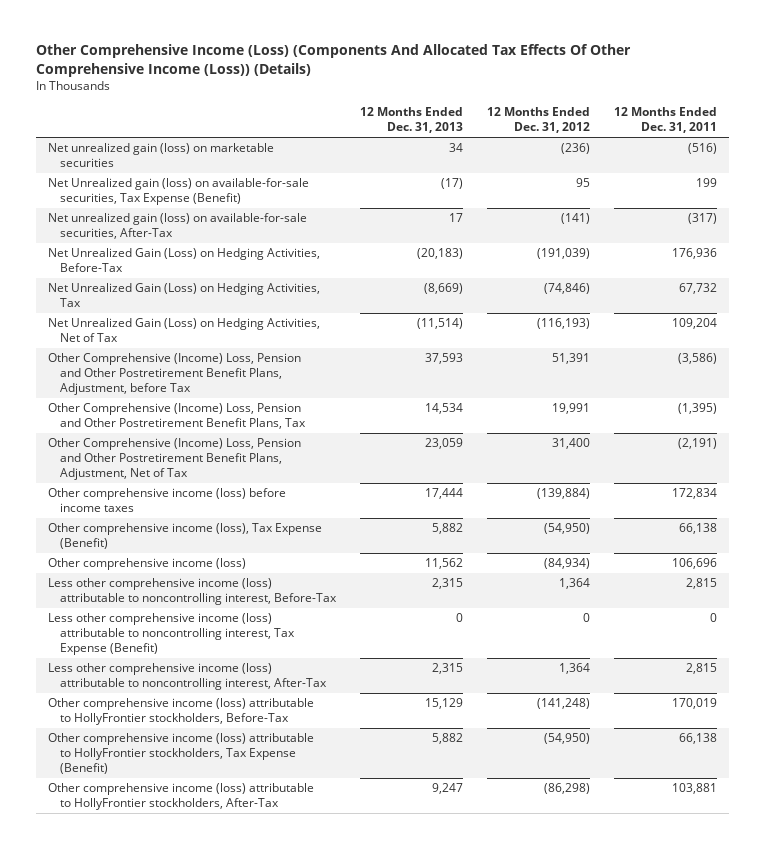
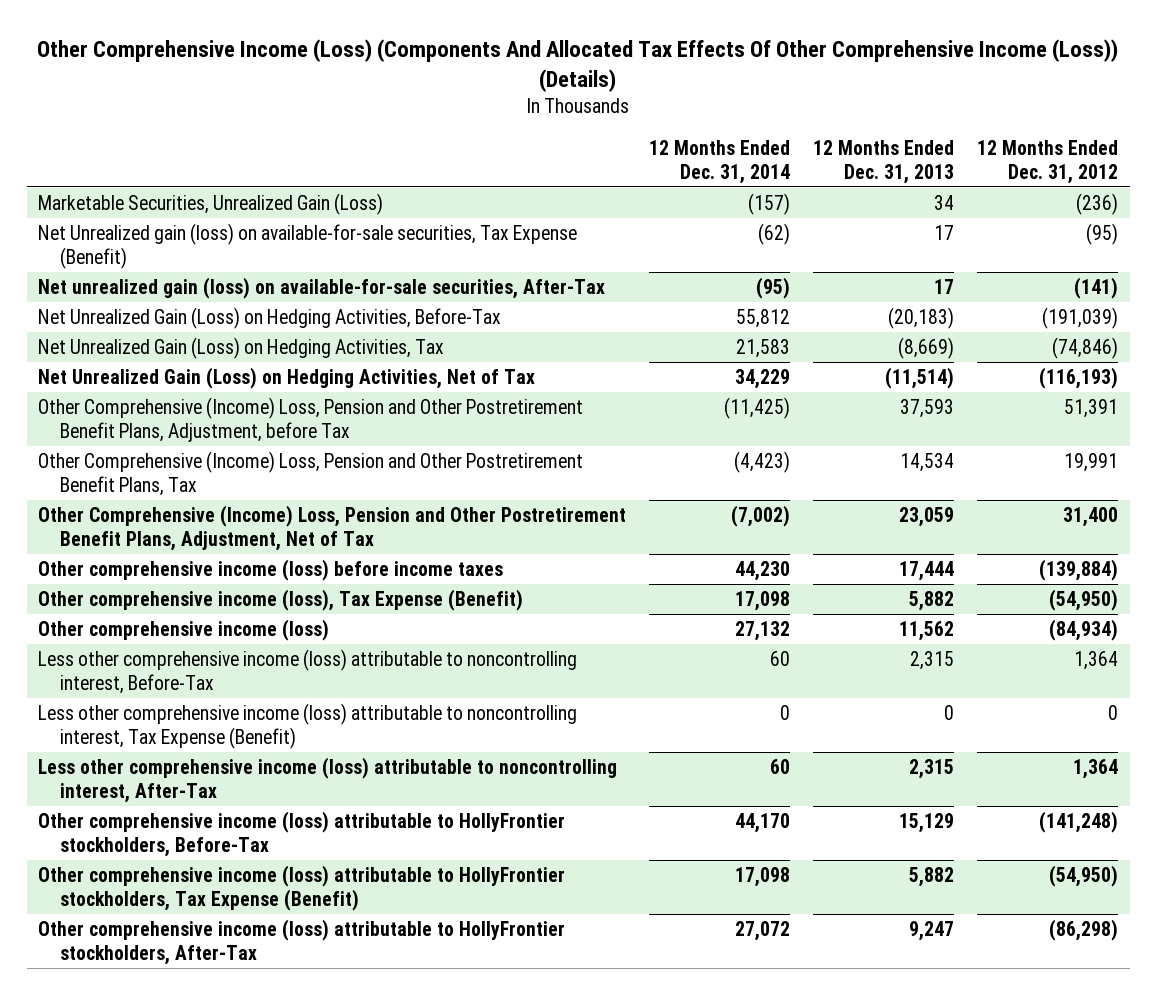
[614,107,718,134] 12 Months Ended Dec. 31, 2011 -> none
none -> [649,139,791,184] 12 Months Ended Dec. 31, 2014
[48,143,275,168] Net unrealized gain (loss) on marketable securities -> [38,192,384,215] Marketable Securities, Unrealized Gain (Loss)
[441,178,464,190] (17) -> [934,224,955,240] 17
[576,178,591,188] 95 -> [1086,222,1119,245] (95)

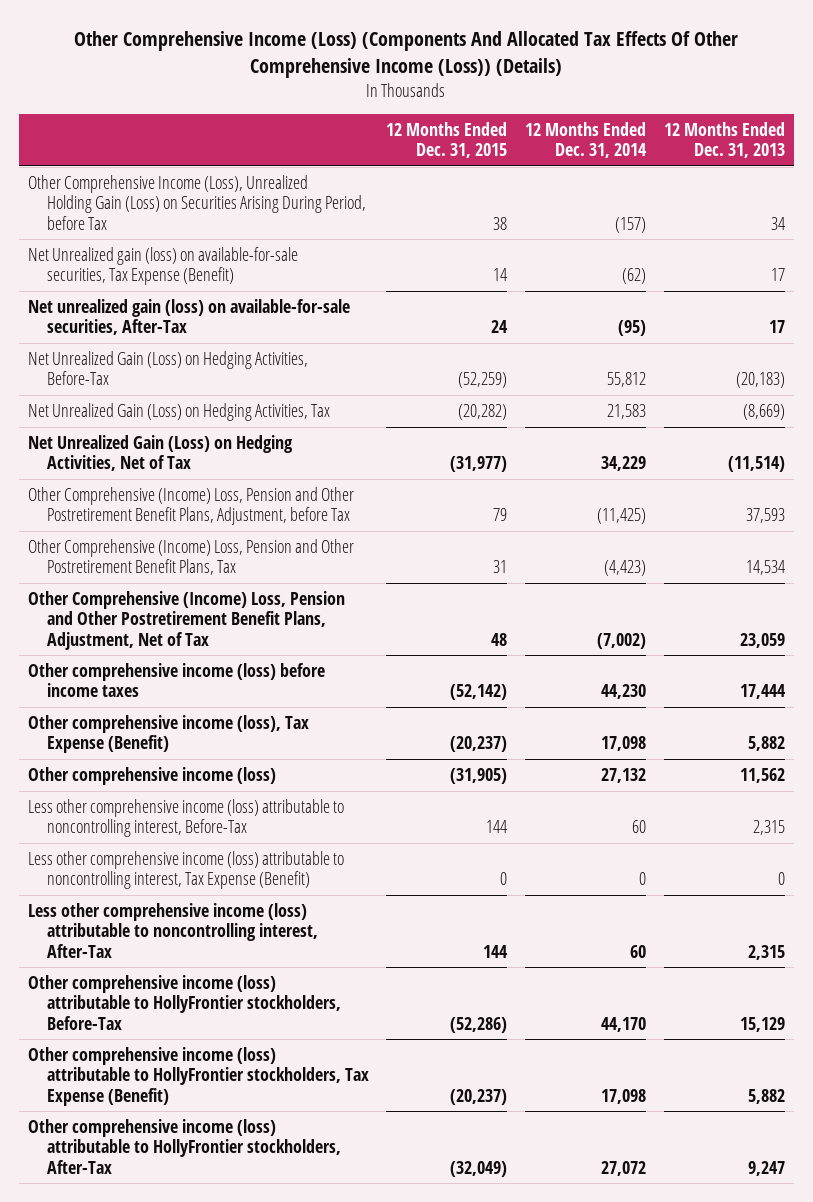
[977,139,1119,184] 12 Months Ended Dec. 31, 2012 -> none
none -> [386,122,508,159] 12 Months Ended Dec. 31, 2015
[38,192,384,215] Marketable Securities, Unrealized Gain (Loss) -> [28,175,366,230] Other Comprehensive Income (Loss), Unrealized Holding Gain (Loss) on Securities Arising During Period, before Tax

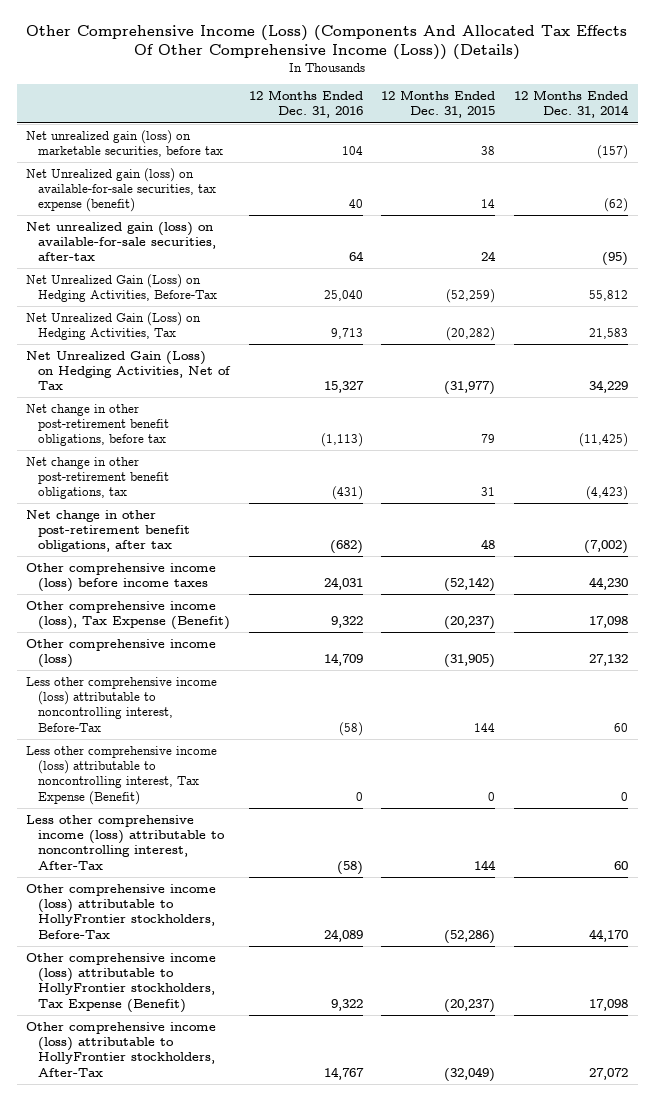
[663,122,785,159] 12 Months Ended Dec. 31, 2013 -> none
none -> [248,90,363,119] 12 Months Ended Dec. 31, 2016
[28,175,366,230] Other Comprehensive Income (Loss), Unrealized Holding Gain (Loss) on Securities Arising During Period, before Tax -> [26,129,223,157] Net unrealized gain (loss) on marketable securities, before tax
[28,247,299,286] Net Unrealized gain (loss) on available-for-sale securities, Tax Expense (Benefit) -> [26,167,216,213] Net Unrealized gain (loss) on available-for-sale securities, tax expense (benefit)
[28,299,351,336] Net unrealized gain (loss) on available-for-sale securities, After-Tax -> [26,221,216,262] Net unrealized gain (loss) on available-for-sale securities, after-tax
[28,487,355,526] Other Comprehensive (Income) Loss, Pension and Other Postretirement Benefit Plans, Adjustment, before Tax -> [26,403,169,447] Net change in other post-retirement benefit obligations, before tax
[28,539,355,576] Other Comprehensive (Income) Loss, Pension and Other Postretirement Benefit Plans, Tax -> [26,456,169,500] Net change in other post-retirement benefit obligations, tax
[28,591,346,650] Other Comprehensive (Income) Loss, Pension and Other Postretirement Benefit Plans, Adjustment, Net of Tax -> [26,509,190,553] Net change in other post-retirement benefit obligations, after tax

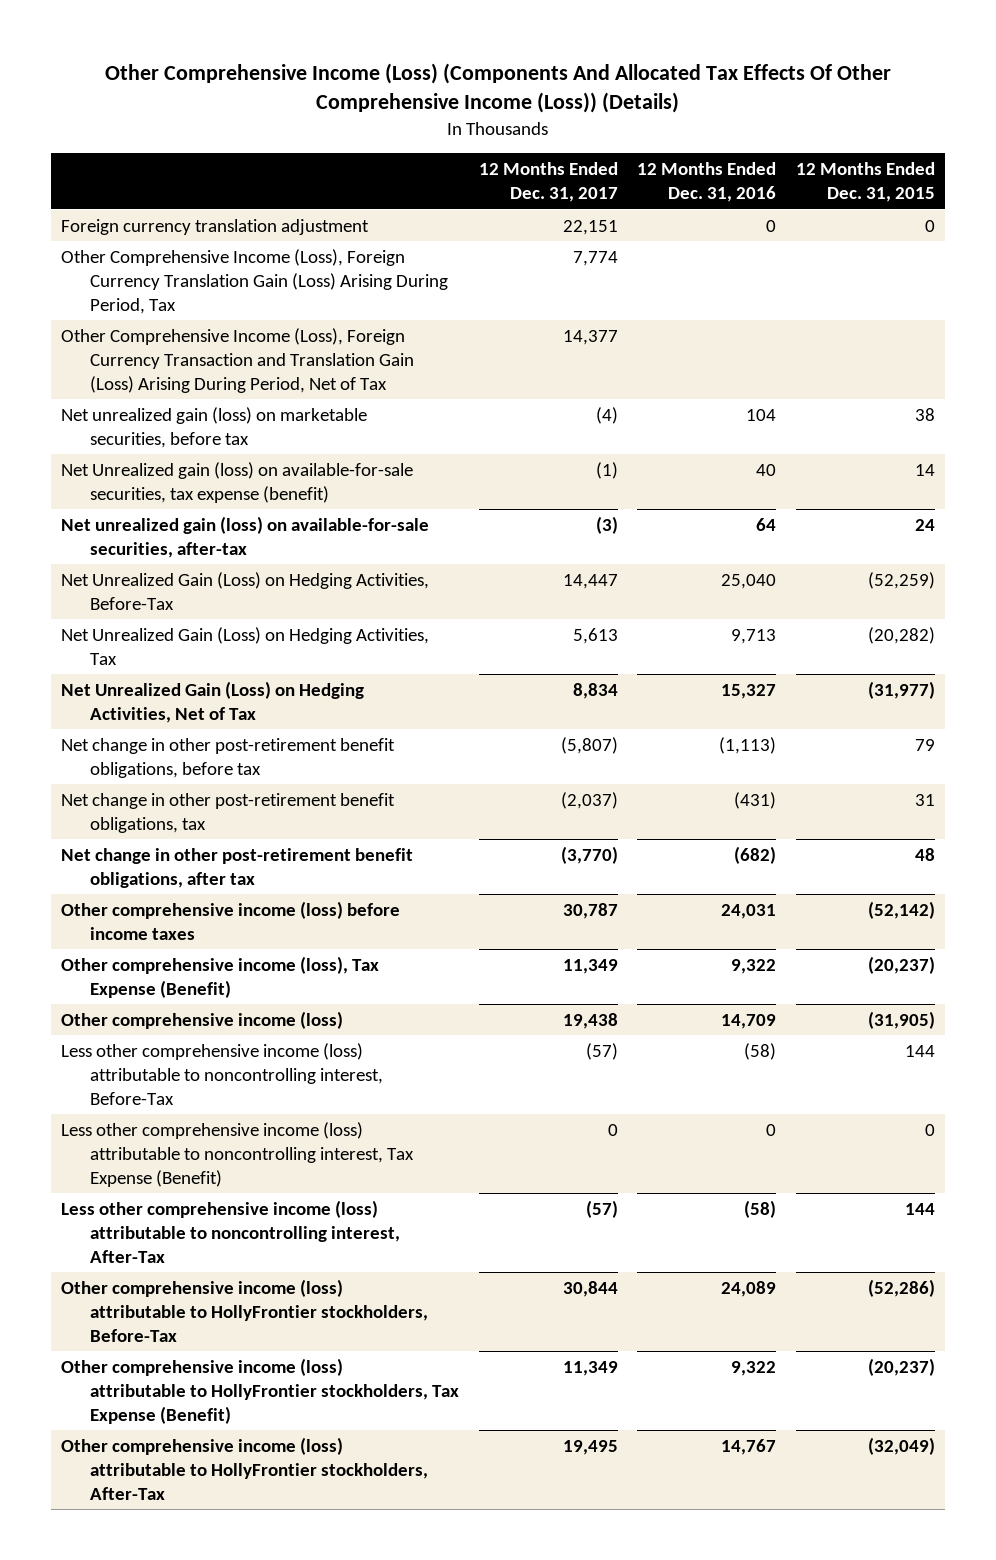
[514,90,630,119] 12 Months Ended Dec. 31, 2014 -> none
none -> [478,162,618,203] 12 Months Ended Dec. 31, 2017
none -> [60,218,369,235] Foreign currency translation adjustment
none -> [60,248,449,314] Other Comprehensive Income (Loss), Foreign Currency Translation Gain (Loss) Arising During Period, Tax
none -> [60,327,415,393] Other Comprehensive Income (Loss), Foreign Currency Transaction and Translation Gain (Loss) Arising During Period, Net of Tax

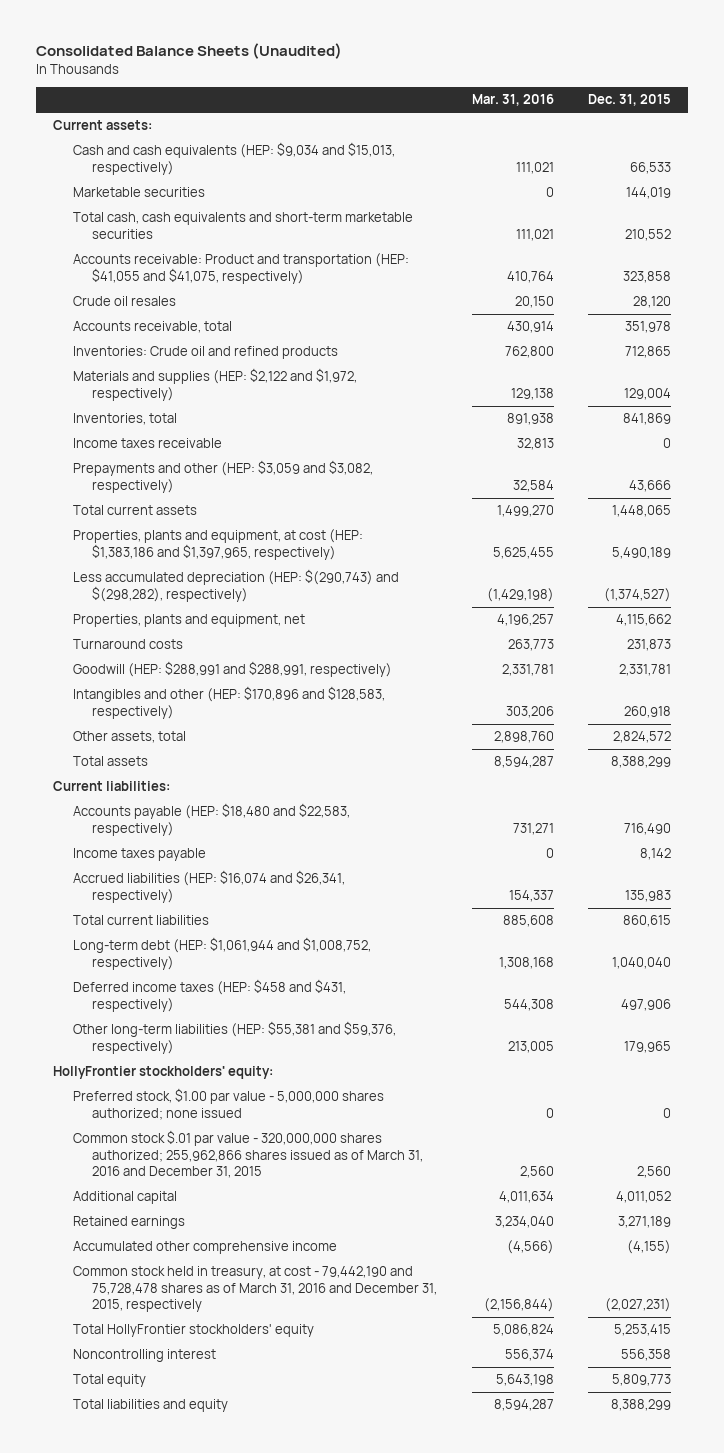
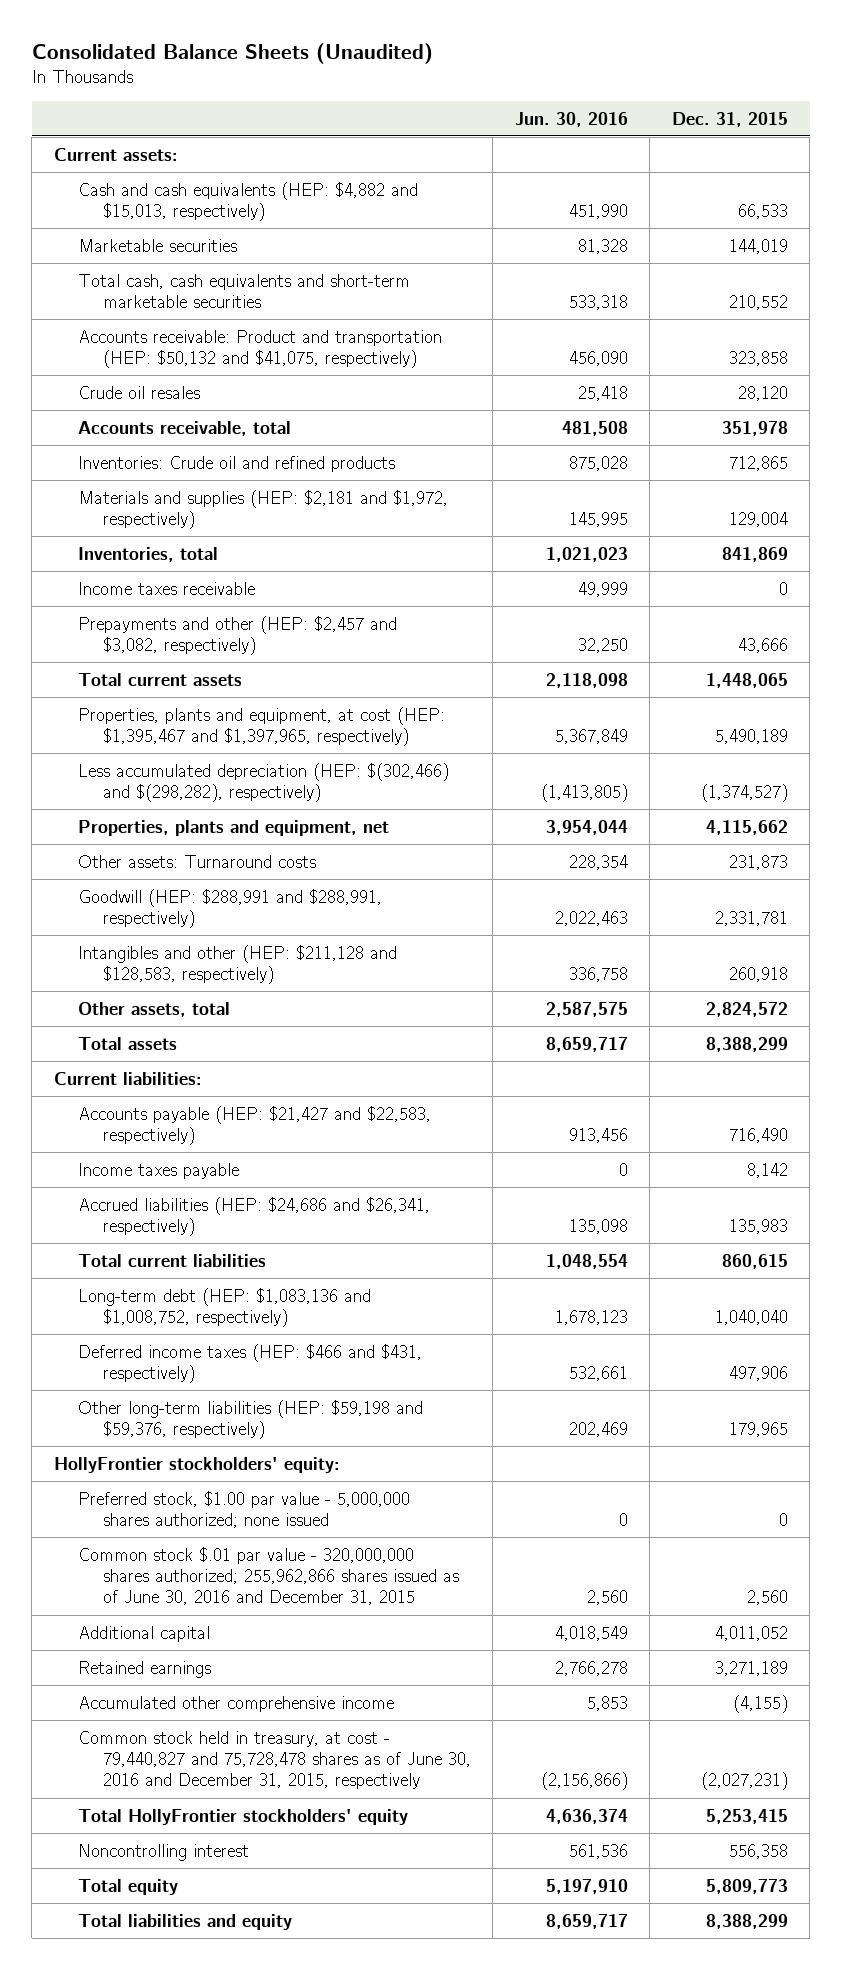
[471,94,554,107] Mar. 31, 2016 -> none
none -> [514,111,628,127] Jun. 30, 2016
[72,142,395,175] Cash and cash equivalents (HEP: $9,034 and $15,013, respectively) -> [78,181,419,221] Cash and cash equivalents (HEP: $4,882 and $15,013, respectively)
[72,253,409,284] Accounts receivable: Product and transportation (HEP: $41,055 and $41,075, respectively) -> [78,329,443,368] Accounts receivable: Product and transportation (HEP: $50,132 and $41,075, respectively)
[72,368,357,401] Materials and supplies (HEP: $2,122 and $1,972, respectively) -> [78,489,449,529] Materials and supplies (HEP: $2,181 and $1,972, respectively)
[72,460,373,493] Prepayments and other (HEP: $3,059 and $3,082, respectively) -> [78,615,398,655] Prepayments and other (HEP: $2,457 and $3,082, respectively)
[72,529,363,560] Properties, plants and equipment, at cost (HEP: $1,383,186 and $1,397,965, respectively) -> [78,706,446,746] Properties, plants and equipment, at cost (HEP: $1,395,467 and $1,397,965, respectively)
[72,569,399,602] Less accumulated depreciation (HEP: $(290,743) and $(298,282), respectively) -> [78,762,450,802] Less accumulated depreciation (HEP: $(302,466) and $(298,282), respectively)
[72,639,183,650] Turnaround costs -> [78,854,317,868] Other assets: Turnaround costs
[72,686,385,719] Intangibles and other (HEP: $170,896 and $128,583, respectively) -> [78,944,398,984] Intangibles and other (HEP: $211,128 and $128,583, respectively)
[72,803,350,836] Accounts payable (HEP: $18,480 and $22,583, respectively) -> [78,1105,432,1145] Accounts payable (HEP: $21,427 and $22,583, respectively)
[72,870,345,903] Accrued liabilities (HEP: $16,074 and $26,341, respectively) -> [78,1196,431,1236] Accrued liabilities (HEP: $24,686 and $26,341, respectively)
[72,937,371,970] Long-term debt (HEP: $1,061,944 and $1,008,752, respectively) -> [78,1287,372,1327] Long-term debt (HEP: $1,083,136 and $1,008,752, respectively)
[72,979,346,1012] Deferred income taxes (HEP: $458 and $431, respectively) -> [78,1343,423,1383] Deferred income taxes (HEP: $466 and $431, respectively)
[72,1021,396,1054] Other long-term liabilities (HEP: $55,381 and $59,376, respectively) -> [78,1399,424,1439] Other long-term liabilities (HEP: $59,198 and $59,376, respectively)
[72,1130,424,1178] Common stock $.01 par value - 320,000,000 shares authorized; 255,962,866 shares issued as of March 31, 2016 and December 31, 2015 -> [78,1546,459,1606] Common stock $.01 par value - 320,000,000 shares authorized; 255,962,866 shares issued as of June 30, 2016 and December 31, 2015
[72,1266,438,1312] Common stock held in treasury, at cost - 79,442,190 and 75,728,478 shares as of March 31, 2016 and December 31, 2015, respectively -> [78,1730,471,1790] Common stock held in treasury, at cost - 79,440,827 and 75,728,478 shares as of June 30, 2016 and December 31, 2015, respectively

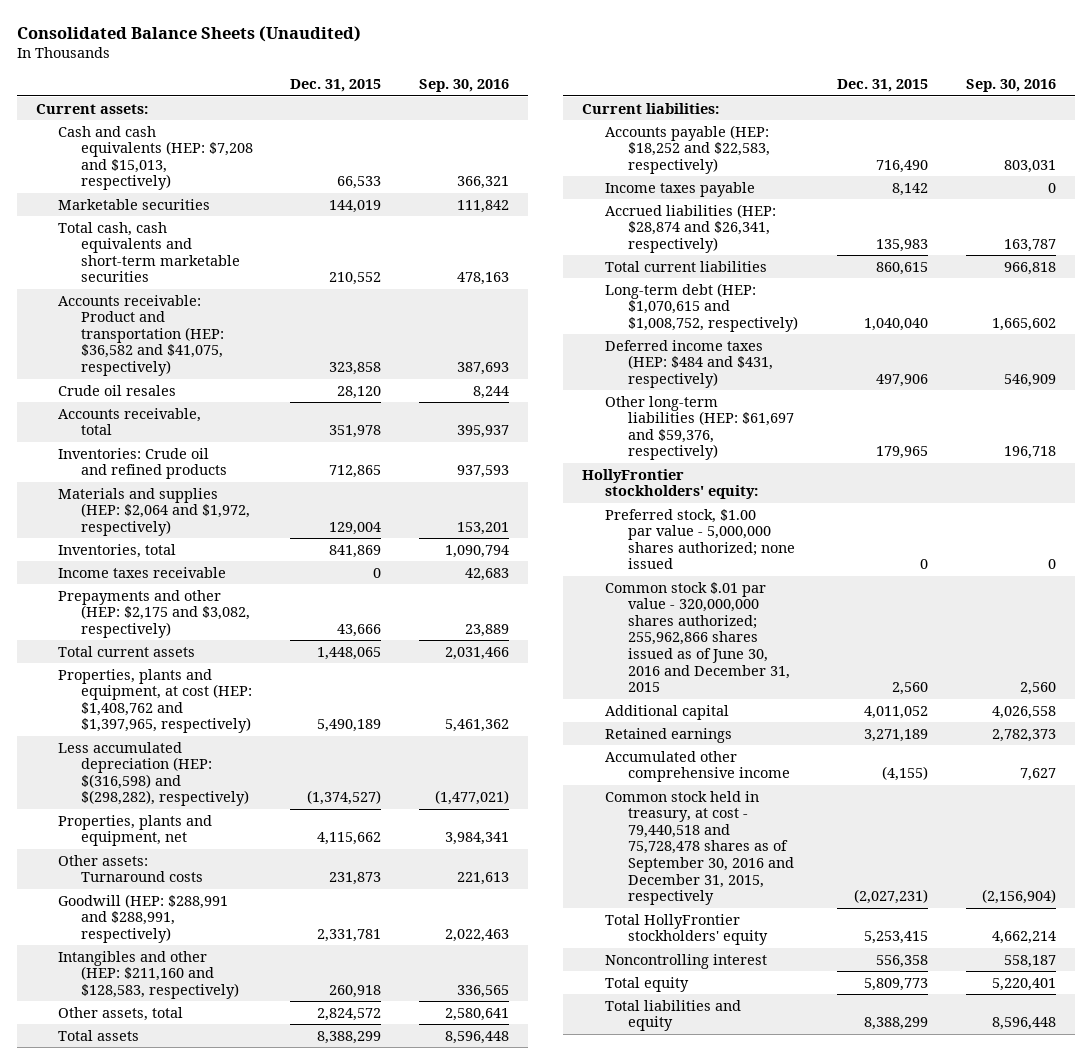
[514,111,628,127] Jun. 30, 2016 -> none
none -> [419,79,510,93] Sep. 30, 2016
[78,181,419,221] Cash and cash equivalents (HEP: $4,882 and $15,013, respectively) -> [58,125,253,191] Cash and cash equivalents (HEP: $7,208 and $15,013, respectively)
[78,329,443,368] Accounts receivable: Product and transportation (HEP: $50,132 and $41,075, respectively) -> [58,294,224,376] Accounts receivable: Product and transportation (HEP: $36,582 and $41,075, respectively)
[78,489,449,529] Materials and supplies (HEP: $2,181 and $1,972, respectively) -> [58,487,250,536] Materials and supplies (HEP: $2,064 and $1,972, respectively)
[78,615,398,655] Prepayments and other (HEP: $2,457 and $3,082, respectively) -> [58,589,250,638] Prepayments and other (HEP: $2,175 and $3,082, respectively)
[78,706,446,746] Properties, plants and equipment, at cost (HEP: $1,395,467 and $1,397,965, respectively) -> [58,668,252,734] Properties, plants and equipment, at cost (HEP: $1,408,762 and $1,397,965, respectively)
[78,762,450,802] Less accumulated depreciation (HEP: $(302,466) and $(298,282), respectively) -> [58,741,249,807] Less accumulated depreciation (HEP: $(316,598) and $(298,282), respectively)
[78,944,398,984] Intangibles and other (HEP: $211,128 and $128,583, respectively) -> [58,950,239,999] Intangibles and other (HEP: $211,160 and $128,583, respectively)
[78,1105,432,1145] Accounts payable (HEP: $21,427 and $22,583, respectively) -> [604,124,770,174] Accounts payable (HEP: $18,252 and $22,583, respectively)
[78,1196,431,1236] Accrued liabilities (HEP: $24,686 and $26,341, respectively) -> [604,203,776,253] Accrued liabilities (HEP: $28,874 and $26,341, respectively)
[78,1287,372,1327] Long-term debt (HEP: $1,083,136 and $1,008,752, respectively) -> [604,282,798,332] Long-term debt (HEP: $1,070,615 and $1,008,752, respectively)
[78,1343,423,1383] Deferred income taxes (HEP: $466 and $431, respectively) -> [604,339,773,388] Deferred income taxes (HEP: $484 and $431, respectively)
[78,1399,424,1439] Other long-term liabilities (HEP: $59,198 and $59,376, respectively) -> [604,395,794,461] Other long-term liabilities (HEP: $61,697 and $59,376, respectively)
[78,1730,471,1790] Common stock held in treasury, at cost - 79,440,827 and 75,728,478 shares as of June 30, 2016 and December 31, 2015, respectively -> [604,790,794,906] Common stock held in treasury, at cost - 79,440,518 and 75,728,478 shares as of September 30, 2016 and December 31, 2015, respectively

